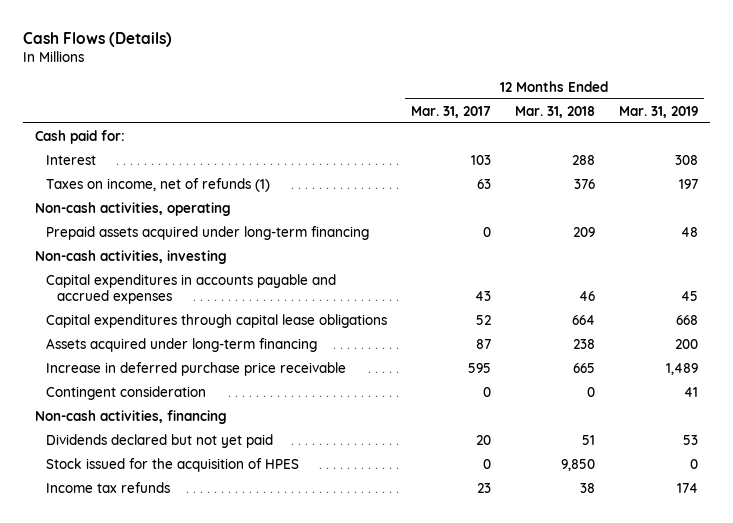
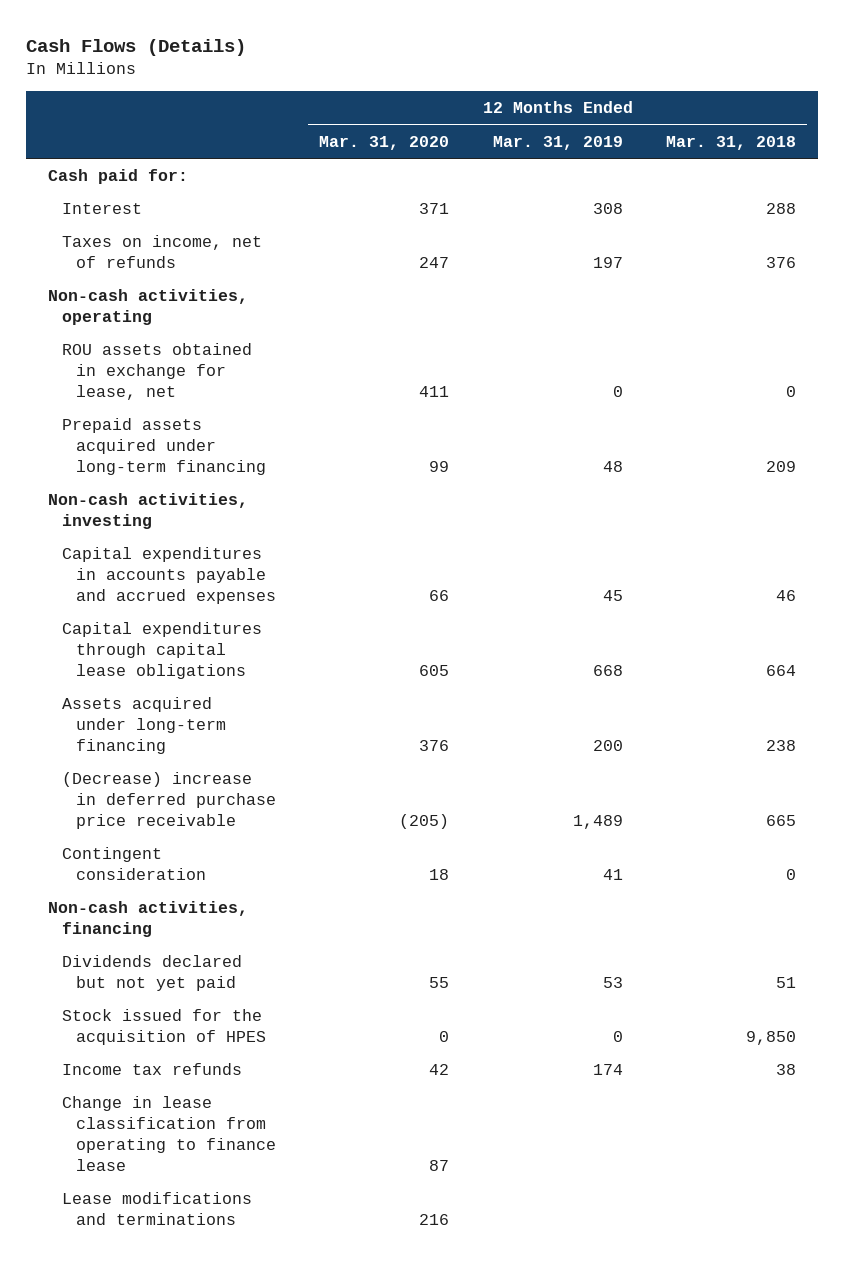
[411,105,492,118] Mar. 31, 2017 -> none
none -> [319,135,450,150] Mar. 31, 2020
[46,177,271,192] Taxes on income, net of refunds (1) -> [61,235,262,269] Taxes on income, net of refunds
none -> [61,343,252,401] ROU assets obtained in exchange for lease, net
[46,361,347,376] Increase in deferred purchase price receivable -> [61,772,276,830] (Decrease) increase in deferred purchase price receivable
none -> [61,1096,276,1172] Change in lease classification from operating to finance lease
none -> [61,1192,252,1226] Lease modifications and terminations

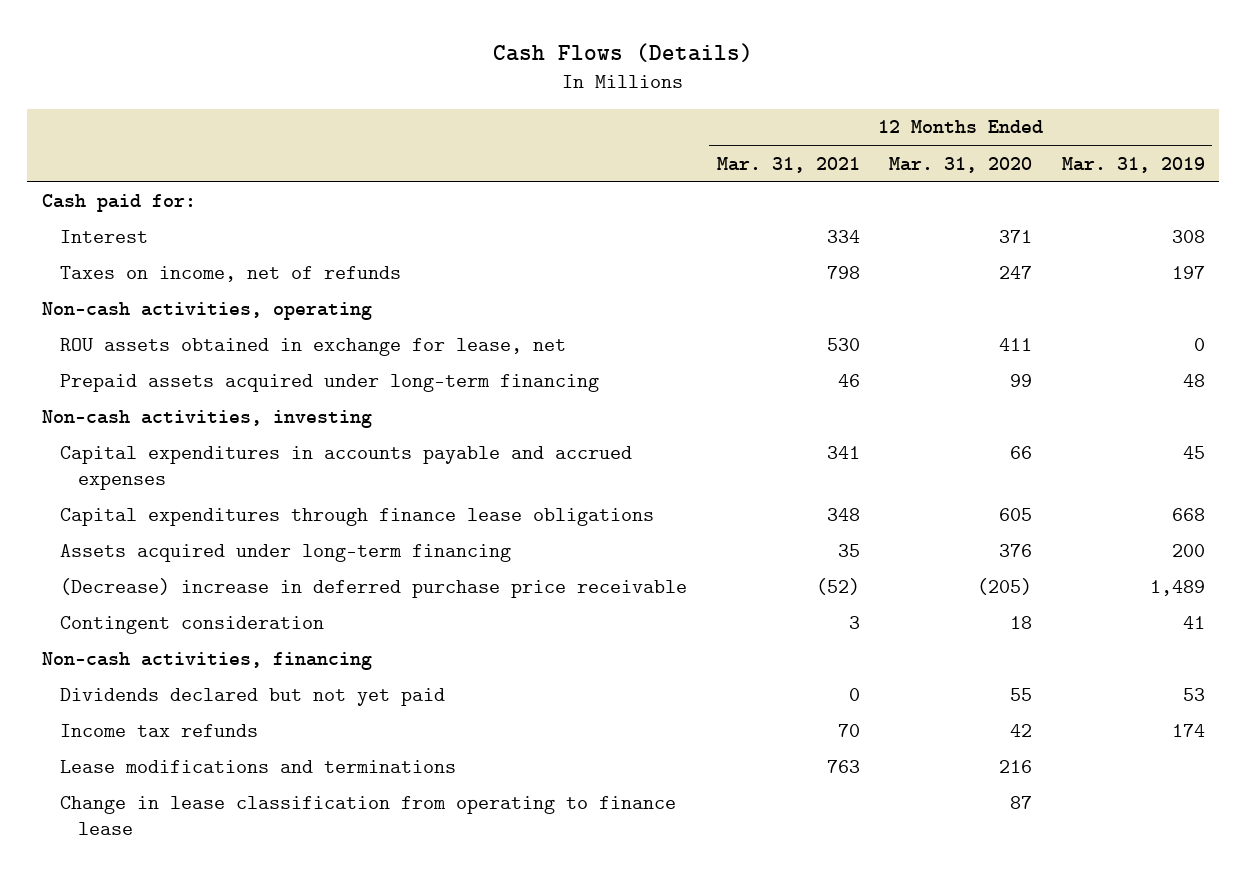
[666,135,797,150] Mar. 31, 2018 -> none
none -> [716,156,860,173] Mar. 31, 2021
[61,622,262,680] Capital expenditures through capital lease obligations -> [60,507,655,526] Capital expenditures through finance lease obligations
[61,1009,266,1046] Stock issued for the acquisition of HPES -> none
[61,1096,276,1172] Change in lease classification from operating to finance lease -> [60,795,677,835] Change in lease classification from operating to finance lease

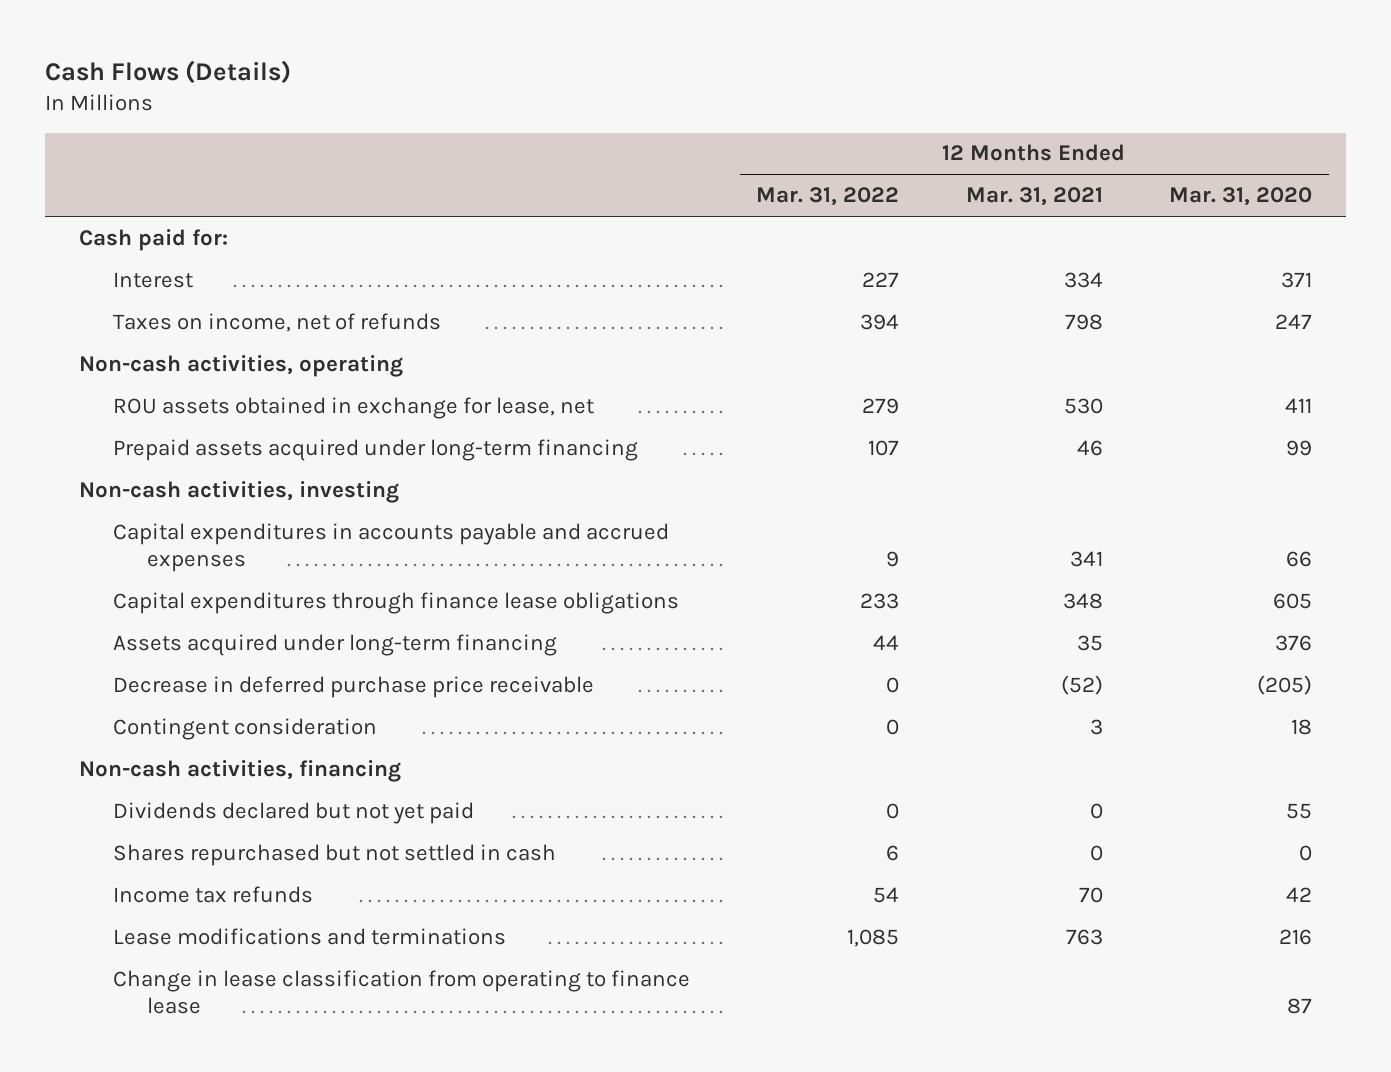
[1061,156,1205,173] Mar. 31, 2019 -> none
none -> [756,187,900,207] Mar. 31, 2022
[60,577,688,598] (Decrease) increase in deferred purchase price receivable -> [112,675,594,698] Decrease in deferred purchase price receivable
none -> [112,843,556,866] Shares repurchased but not settled in cash

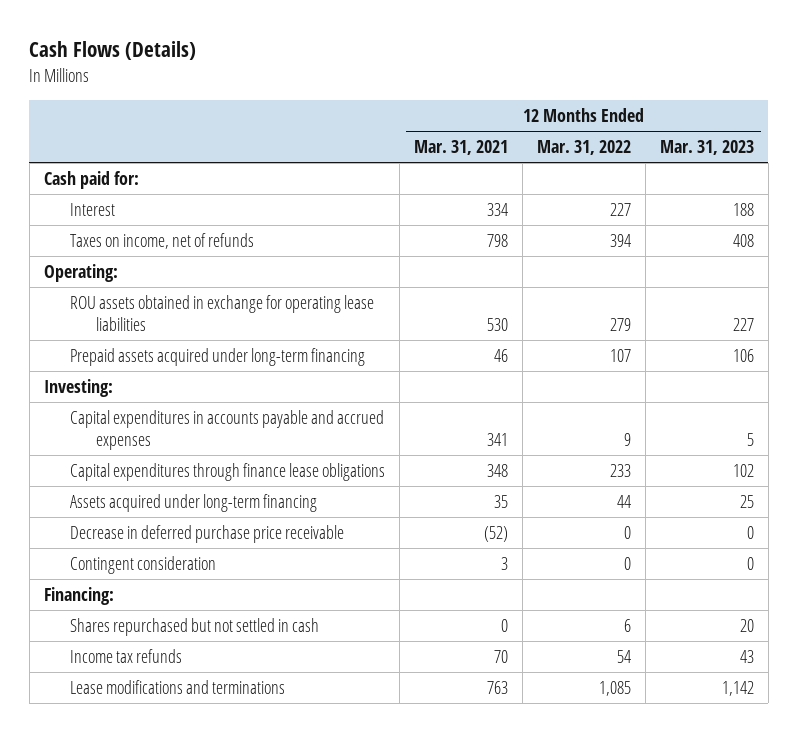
[1169,187,1313,207] Mar. 31, 2020 -> none
none -> [659,140,754,156] Mar. 31, 2023
[78,354,403,377] Non-cash activities, operating -> [43,263,118,282] Operating:
[112,396,594,419] ROU assets obtained in exchange for lease, net -> [69,294,374,331] ROU assets obtained in exchange for operating lease liabilities
[78,480,399,503] Non-cash activities, investing -> none
none -> [43,378,113,397] Investing:
[78,759,401,782] Non-cash activities, financing -> none
[112,801,474,824] Dividends declared but not yet paid -> none
none -> [43,586,114,605] Financing:
[112,969,690,1015] Change in lease classification from operating to finance lease -> none

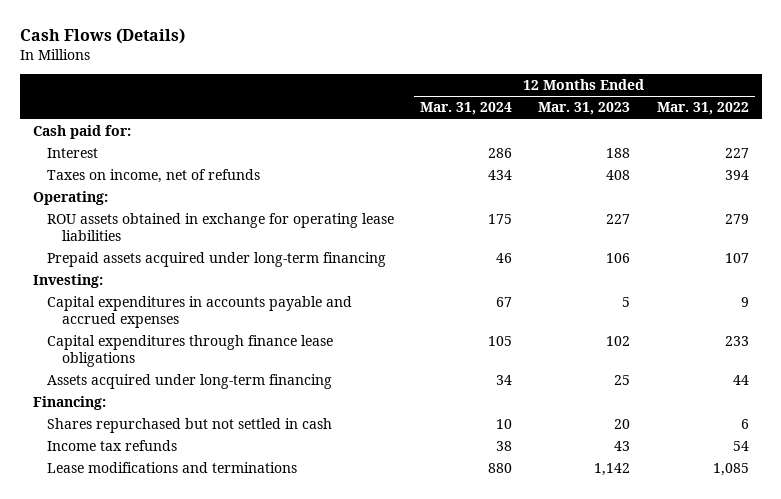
[413,140,508,156] Mar. 31, 2021 -> none
none -> [420,102,513,116] Mar. 31, 2024
[69,524,344,543] Decrease in deferred purchase price receivable -> none
[69,555,216,574] Contingent consideration -> none

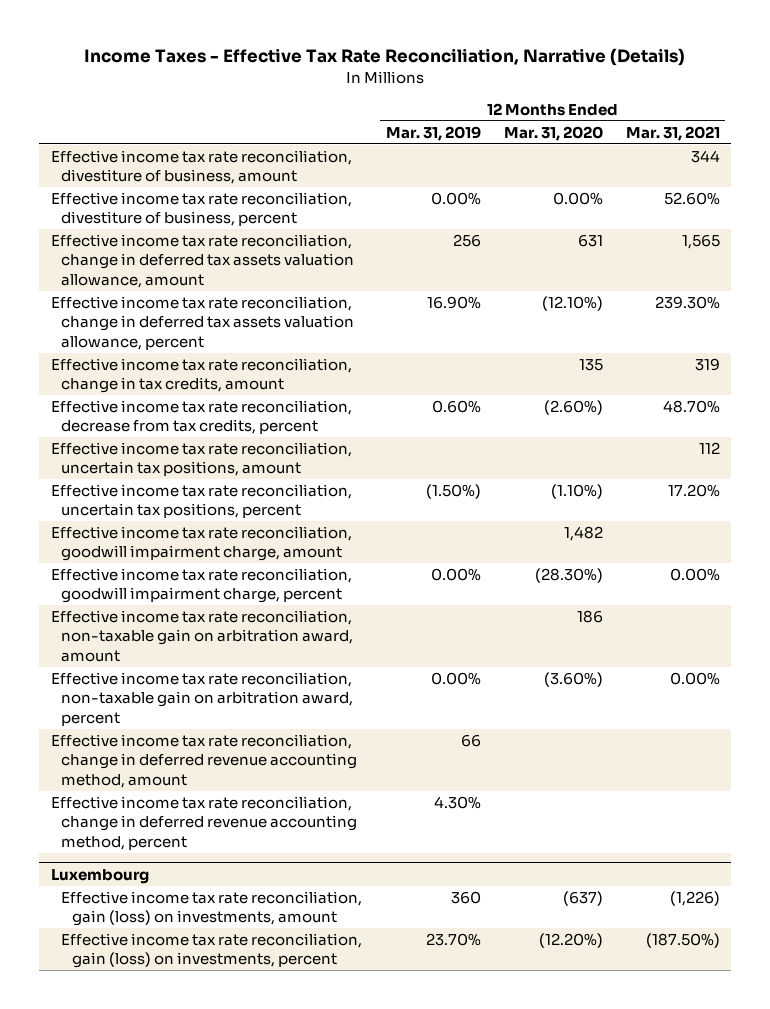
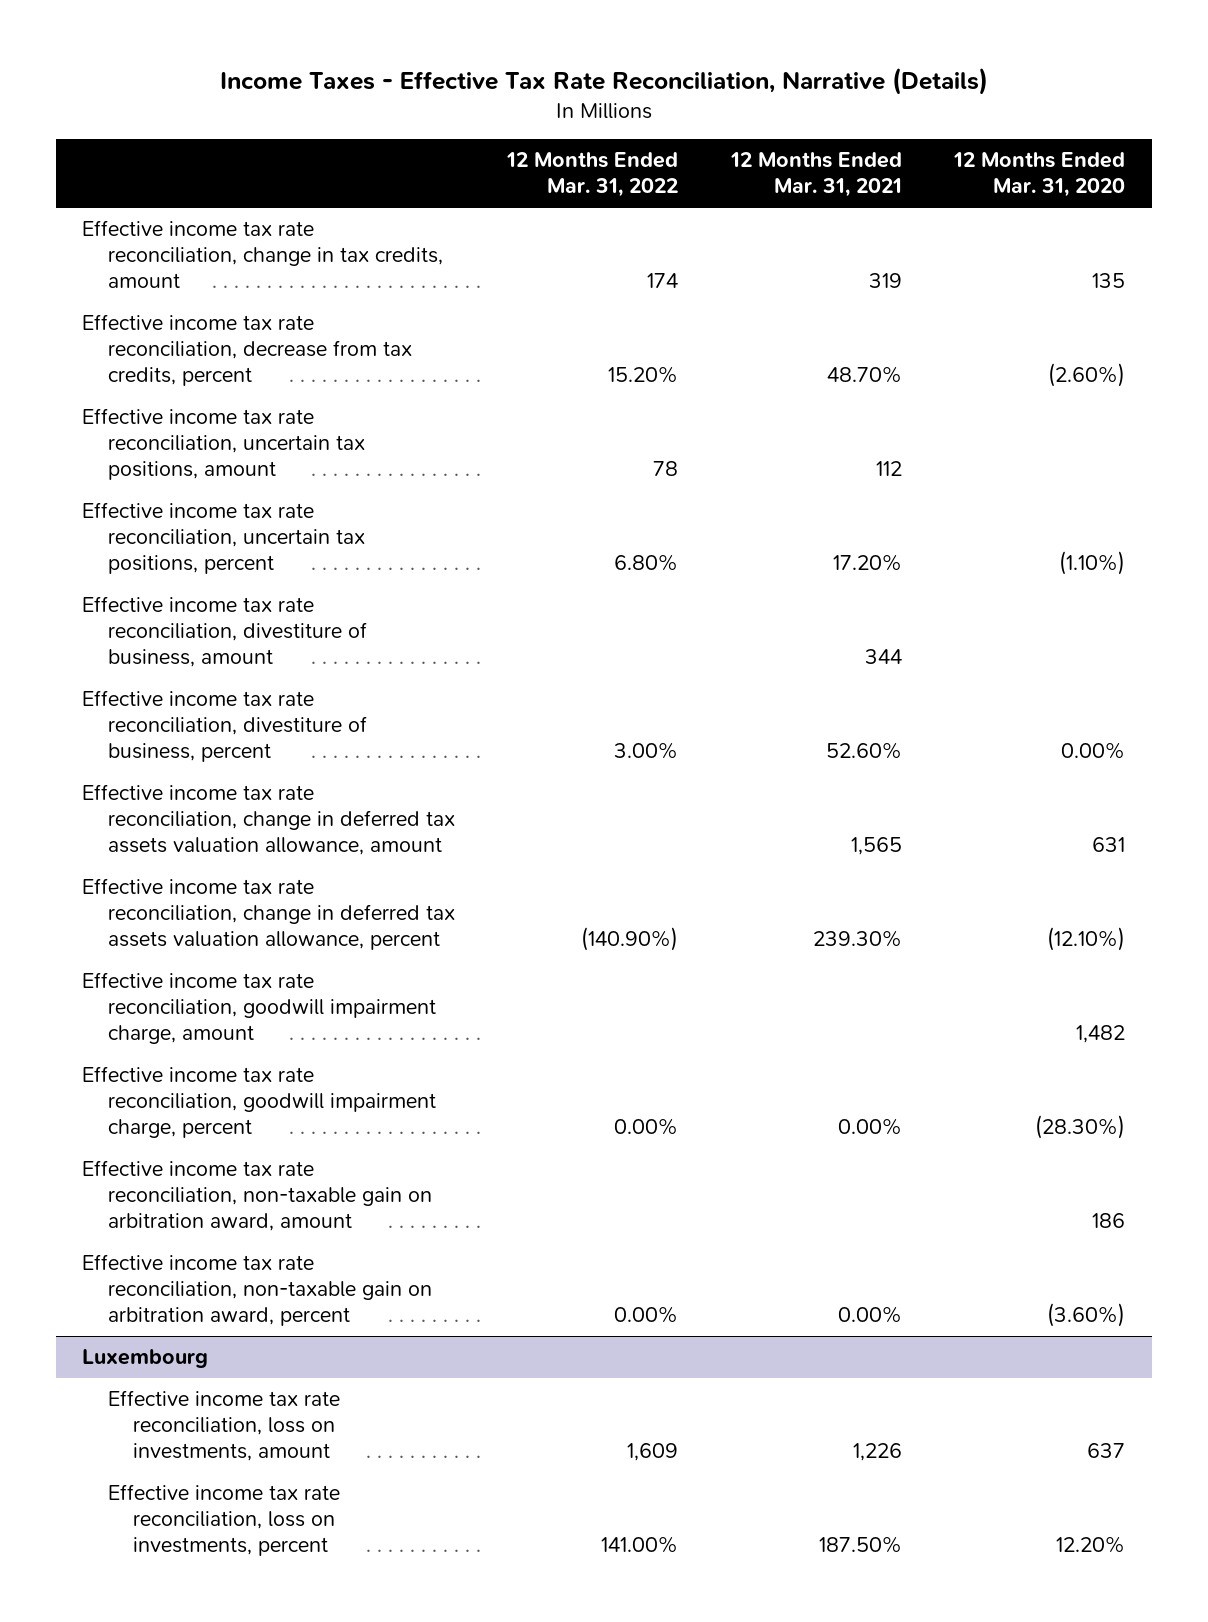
[385,125,481,141] Mar. 31, 2019 -> none
none -> [506,152,679,198] 12 Months Ended Mar. 31, 2022
[50,150,352,185] Effective income tax rate reconciliation, divestiture of business, amount -> [82,596,367,668] Effective income tax rate reconciliation, divestiture of business, amount
[50,192,352,227] Effective income tax rate reconciliation, divestiture of business, percent -> [82,690,367,763] Effective income tax rate reconciliation, divestiture of business, percent
[50,234,355,288] Effective income tax rate reconciliation, change in deferred tax assets valuation allowance, amount -> [82,784,455,856] Effective income tax rate reconciliation, change in deferred tax assets valuation allowance, amount
[50,296,355,350] Effective income tax rate reconciliation, change in deferred tax assets valuation allowance, percent -> [82,878,455,951] Effective income tax rate reconciliation, change in deferred tax assets valuation allowance, percent
[50,734,358,788] Effective income tax rate reconciliation, change in deferred revenue accounting method, amount -> none
[50,796,358,850] Effective income tax rate reconciliation, change in deferred revenue accounting method, percent -> none
[61,891,363,927] Effective income tax rate reconciliation, gain (loss) on investments, amount -> [107,1390,340,1462] Effective income tax rate reconciliation, loss on investments, amount
[562,891,603,907] (637) -> [1087,1443,1126,1459] 637
[669,891,720,907] (1,226) -> [852,1443,902,1462] 1,226
[61,933,363,969] Effective income tax rate reconciliation, gain (loss) on investments, percent -> [107,1484,340,1557] Effective income tax rate reconciliation, loss on investments, percent
[538,933,603,949] (12.20%) -> [1056,1536,1126,1554] 12.20%
[645,933,720,949] (187.50%) -> [818,1536,902,1554] 187.50%

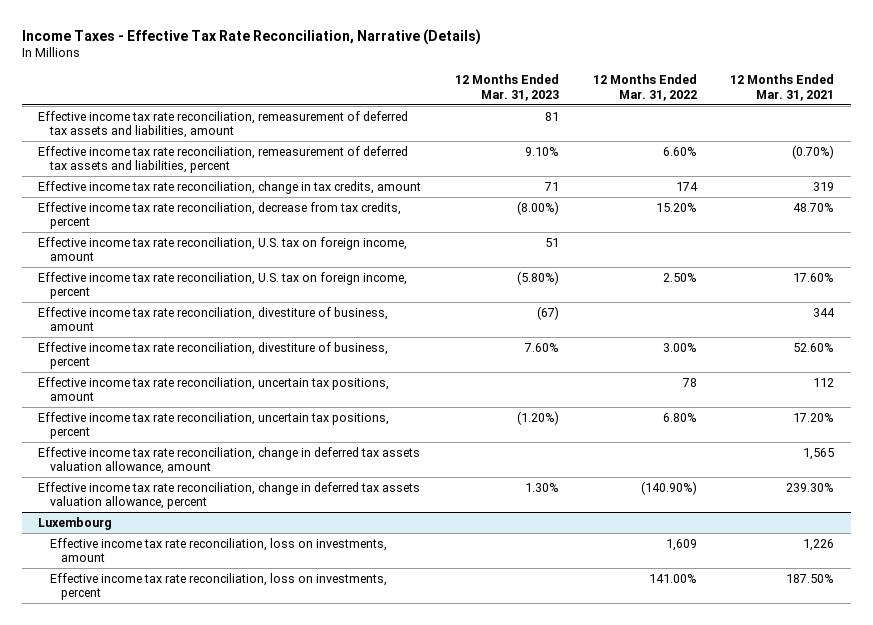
[953,152,1126,198] 12 Months Ended Mar. 31, 2020 -> none
none -> [455,74,560,101] 12 Months Ended Mar. 31, 2023
none -> [38,110,409,139] Effective income tax rate reconciliation, remeasurement of deferred tax assets and liabilities, amount
none -> [38,145,409,174] Effective income tax rate reconciliation, remeasurement of deferred tax assets and liabilities, percent
none -> [38,236,408,262] Effective income tax rate reconciliation, U.S. tax on foreign income, amount
none -> [38,271,408,300] Effective income tax rate reconciliation, U.S. tax on foreign income, percent
[82,408,365,481] Effective income tax rate reconciliation, uncertain tax positions, amount -> [38,376,390,402] Effective income tax rate reconciliation, uncertain tax positions, amount
[82,502,365,575] Effective income tax rate reconciliation, uncertain tax positions, percent -> [38,411,390,440] Effective income tax rate reconciliation, uncertain tax positions, percent
[82,972,436,1045] Effective income tax rate reconciliation, goodwill impairment charge, amount -> none
[82,1066,436,1139] Effective income tax rate reconciliation, goodwill impairment charge, percent -> none
[82,1160,432,1232] Effective income tax rate reconciliation, non-taxable gain on arbitration award, amount -> none
[82,1254,432,1327] Effective income tax rate reconciliation, non-taxable gain on arbitration award, percent -> none

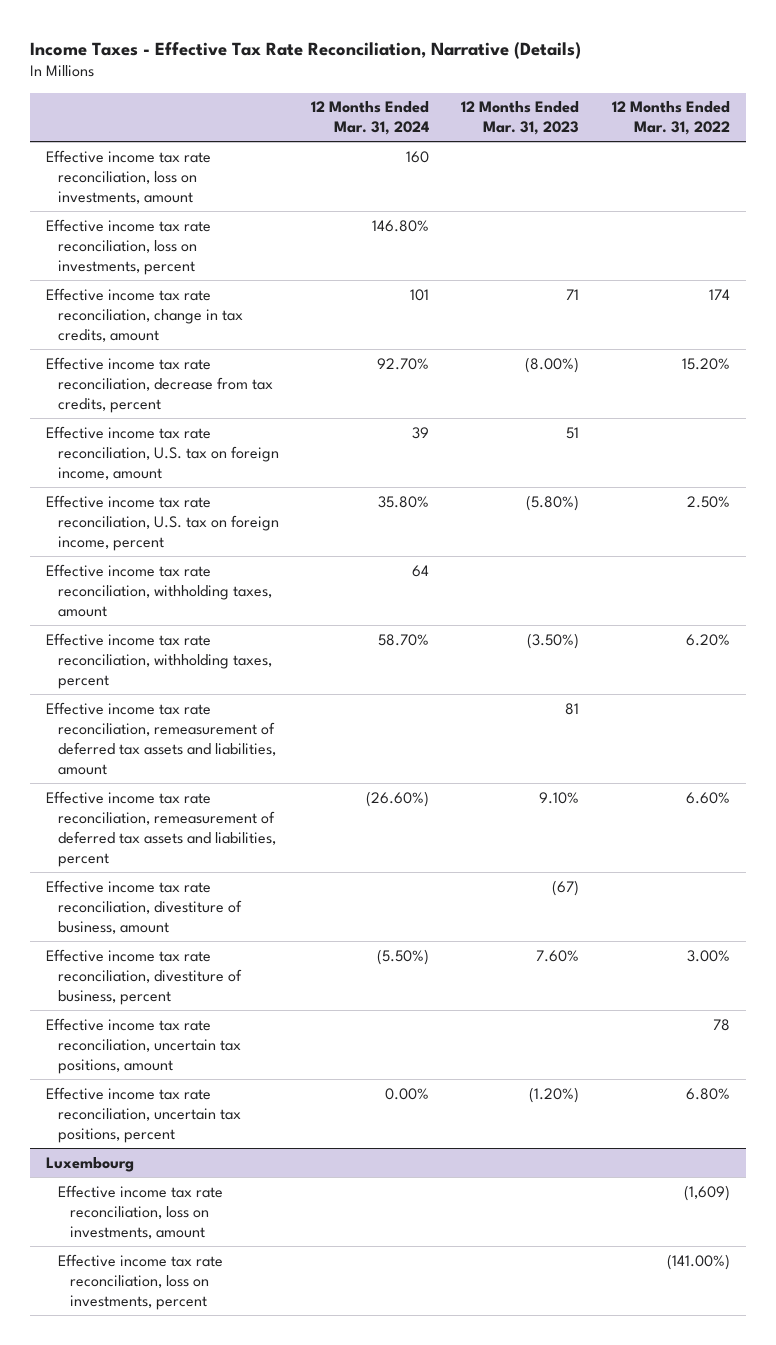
[730,74,835,101] 12 Months Ended Mar. 31, 2021 -> none
none -> [311,101,430,136] 12 Months Ended Mar. 31, 2024
none -> [45,149,211,205] Effective income tax rate reconciliation, loss on investments, amount
none -> [45,218,211,276] Effective income tax rate reconciliation, loss on investments, percent
none -> [45,563,272,618] Effective income tax rate reconciliation, withholding taxes, amount
none -> [45,632,272,690] Effective income tax rate reconciliation, withholding taxes, percent
[38,110,409,139] Effective income tax rate reconciliation, remeasurement of deferred tax assets and liabilities, amount -> [45,701,276,776] Effective income tax rate reconciliation, remeasurement of deferred tax assets and liabilities, amount
[38,145,409,174] Effective income tax rate reconciliation, remeasurement of deferred tax assets and liabilities, percent -> [45,790,276,868] Effective income tax rate reconciliation, remeasurement of deferred tax assets and liabilities, percent
[38,446,421,475] Effective income tax rate reconciliation, change in deferred tax assets valuation allowance, amount -> none
[38,481,421,510] Effective income tax rate reconciliation, change in deferred tax assets valuation allowance, percent -> none
[665,538,697,551] 1,609 -> [683,1184,730,1201] (1,609)
[648,573,697,583] 141.00% -> [666,1253,730,1270] (141.00%)

